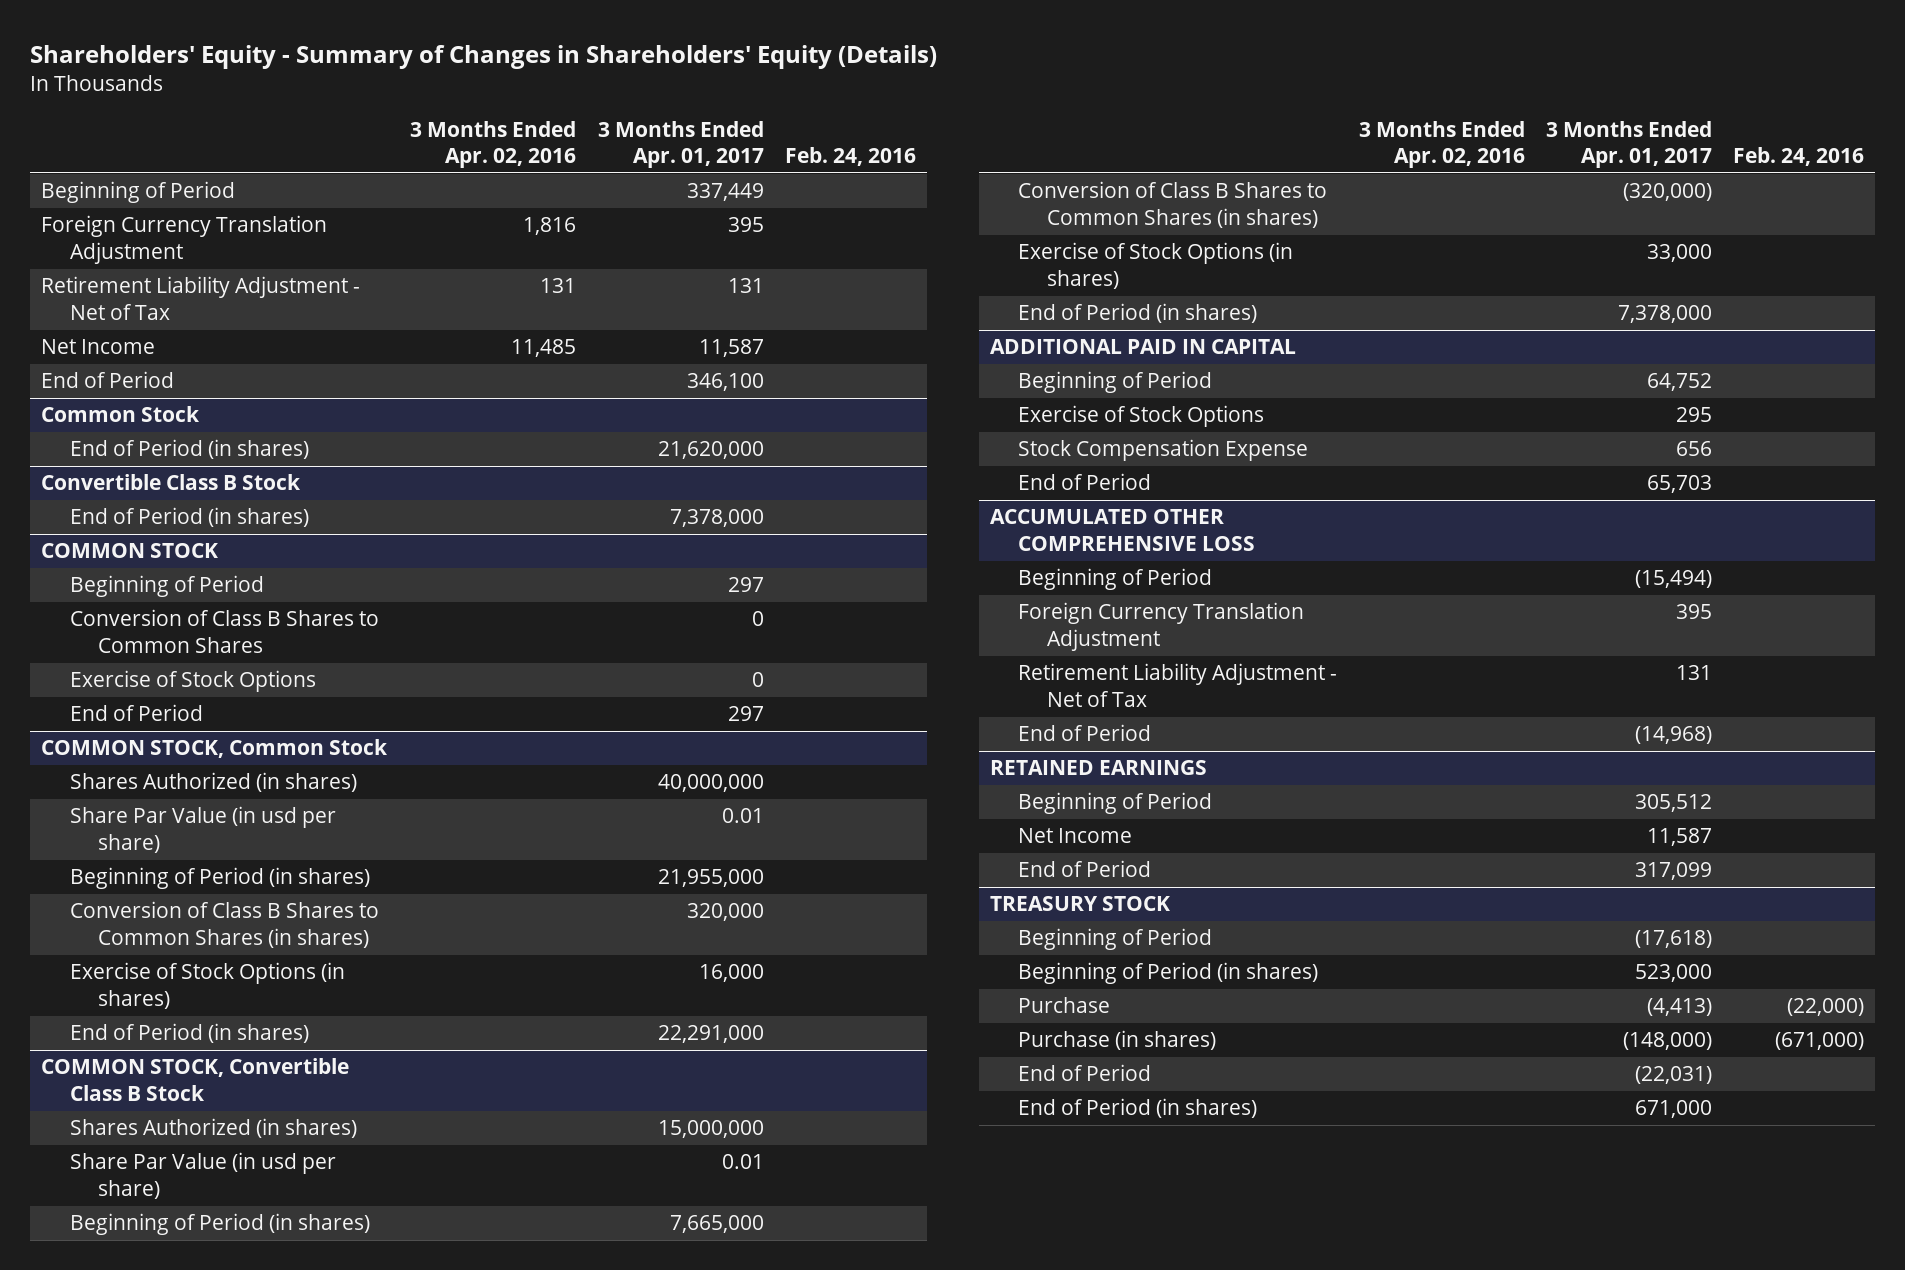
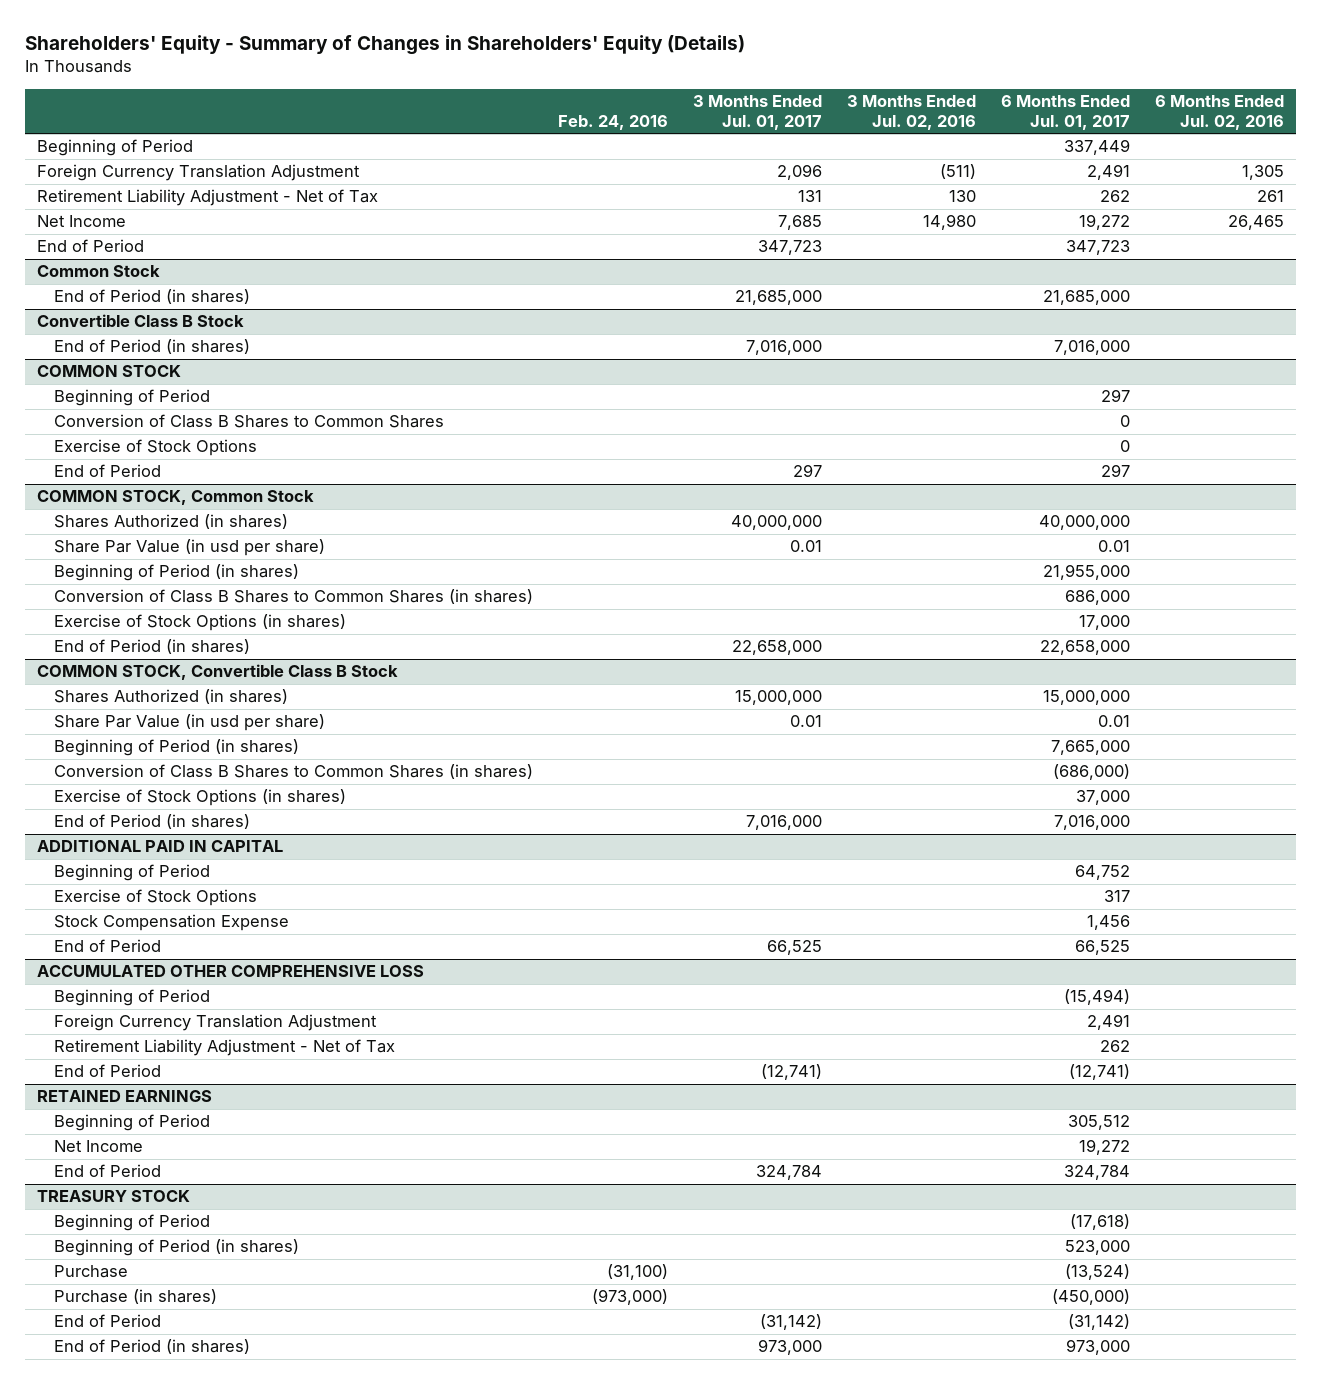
[410,120,577,169] 3 Months Ended Apr. 02, 2016 -> none
[597,120,764,169] 3 Months Ended Apr. 01, 2017 -> none
none -> [692,95,822,130] 3 Months Ended Jul. 01, 2017
none -> [846,95,976,130] 3 Months Ended Jul. 02, 2016
none -> [1000,95,1130,130] 6 Months Ended Jul. 01, 2017
none -> [1154,95,1284,130] 6 Months Ended Jul. 02, 2016
[1787,998,1865,1017] (22,000) -> [606,1264,668,1281] (31,100)
[1775,1032,1865,1051] (671,000) -> [591,1289,668,1306] (973,000)

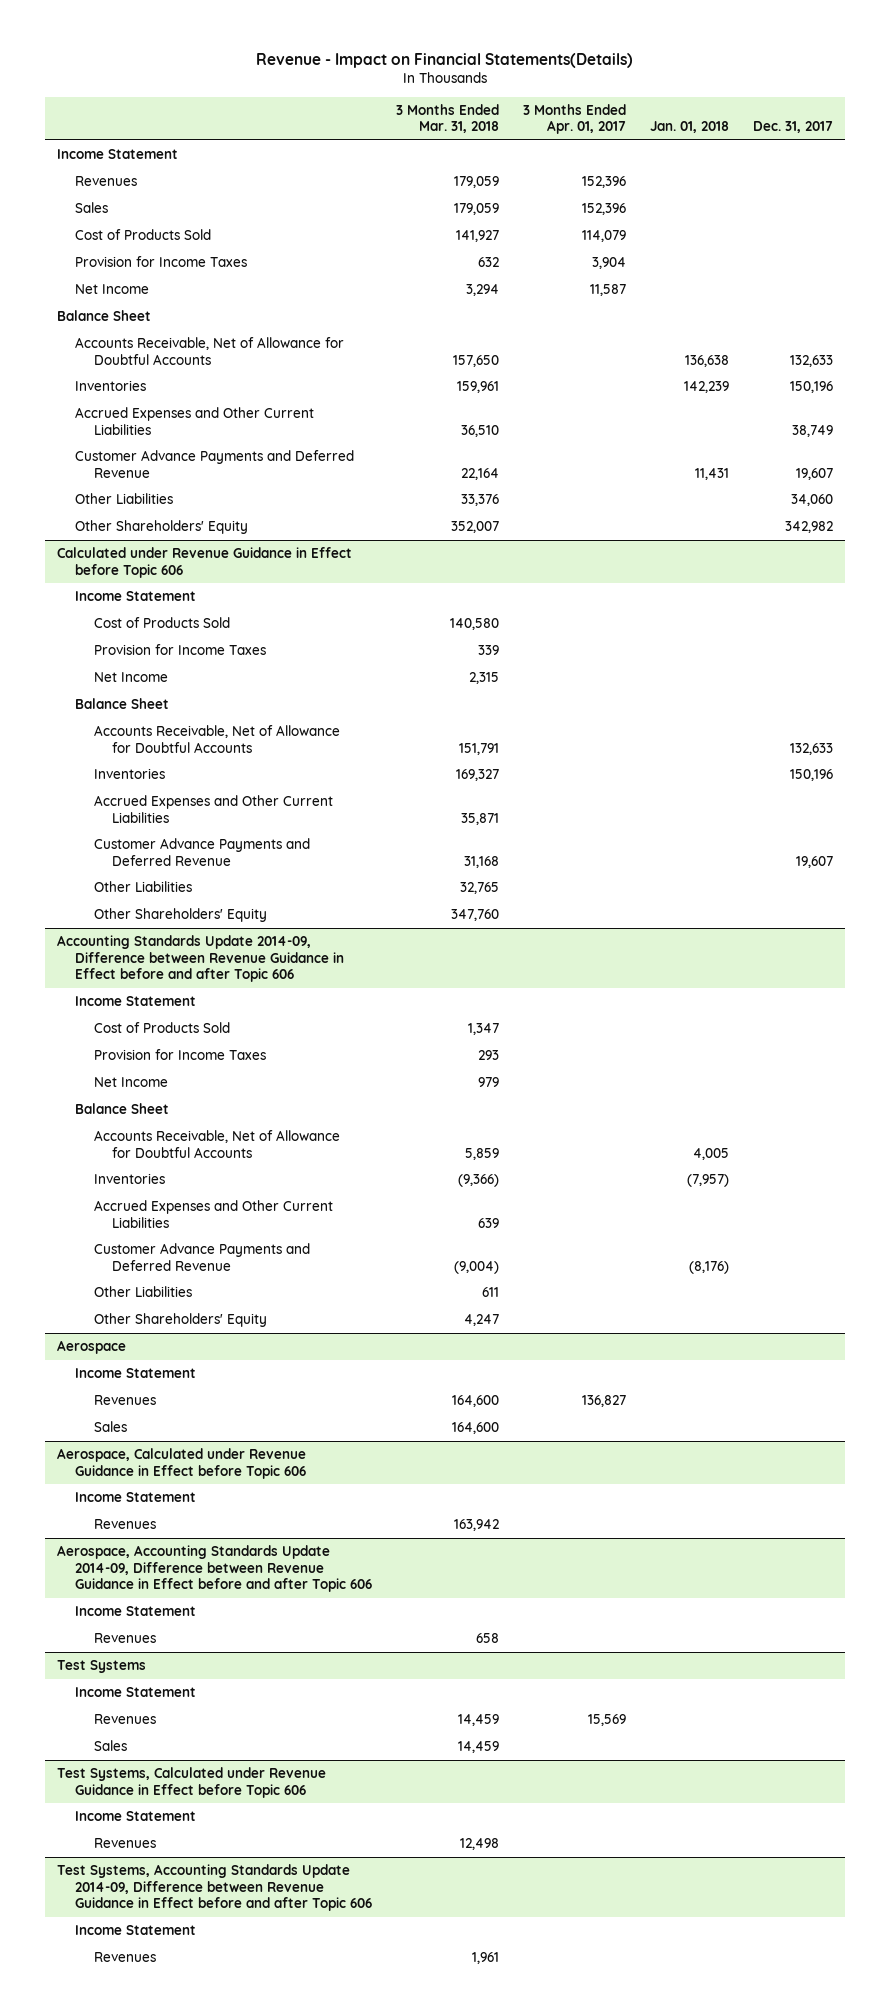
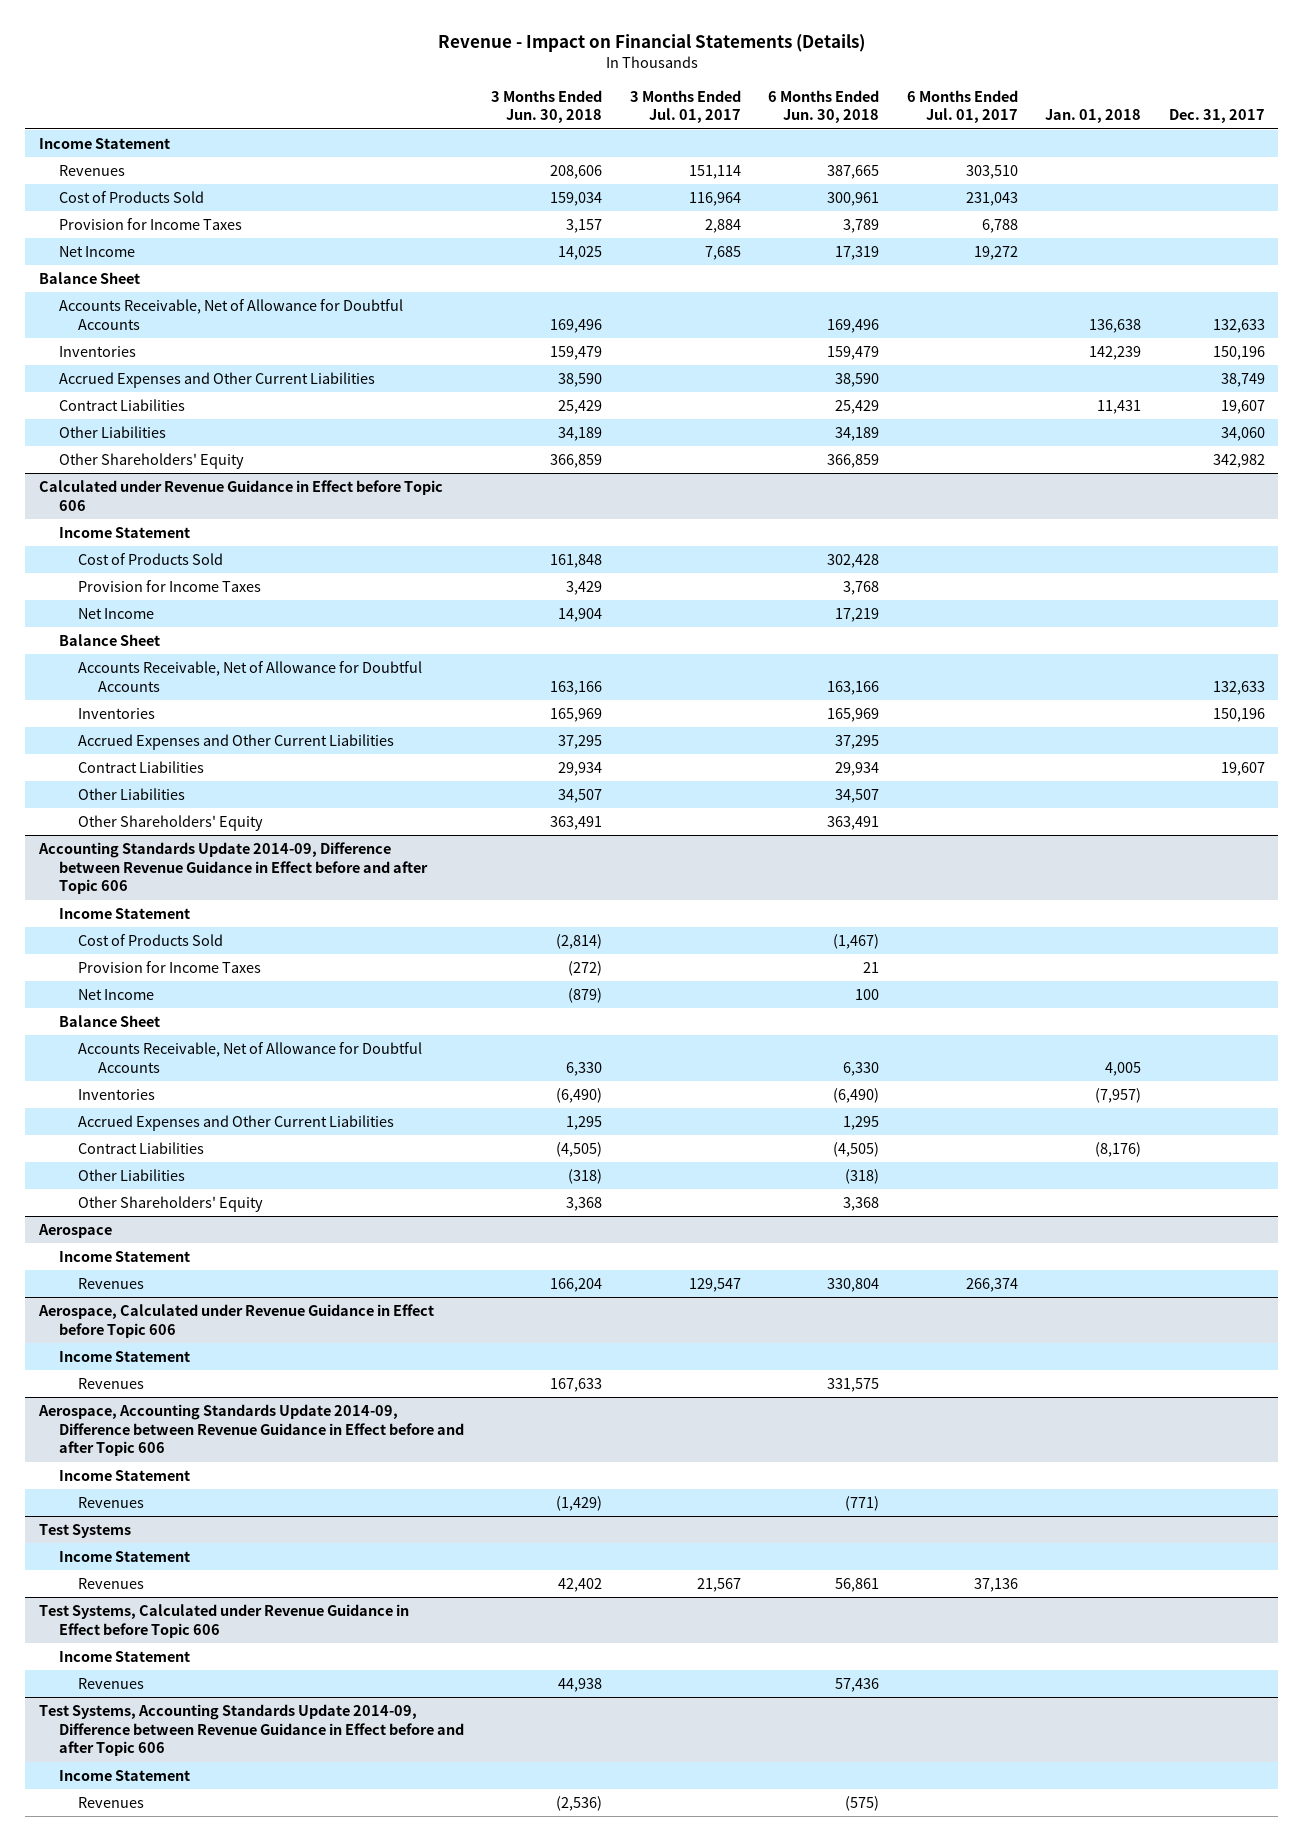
[255,53,633,69] Revenue - Impact on Financial Statements(Details) -> [437,34,865,53] Revenue - Impact on Financial Statements (Details)
[396,103,500,134] 3 Months Ended Mar. 31, 2018 -> none
[523,103,627,135] 3 Months Ended Apr. 01, 2017 -> none
none -> [491,89,603,124] 3 Months Ended Jun. 30, 2018
none -> [629,89,741,124] 3 Months Ended Jul. 01, 2017
none -> [768,89,880,124] 6 Months Ended Jun. 30, 2018
none -> [906,89,1018,124] 6 Months Ended Jul. 01, 2017
[75,202,109,214] Sales -> none
[75,450,355,478] Customer Advance Payments and Deferred Revenue -> [58,398,185,411] Contract Liabilities
[93,838,310,866] Customer Advance Payments and Deferred Revenue -> [78,760,205,773] Contract Liabilities
[93,1243,310,1271] Customer Advance Payments and Deferred Revenue -> [78,1141,205,1154] Contract Liabilities
[93,1421,127,1433] Sales -> none
[93,1740,127,1752] Sales -> none

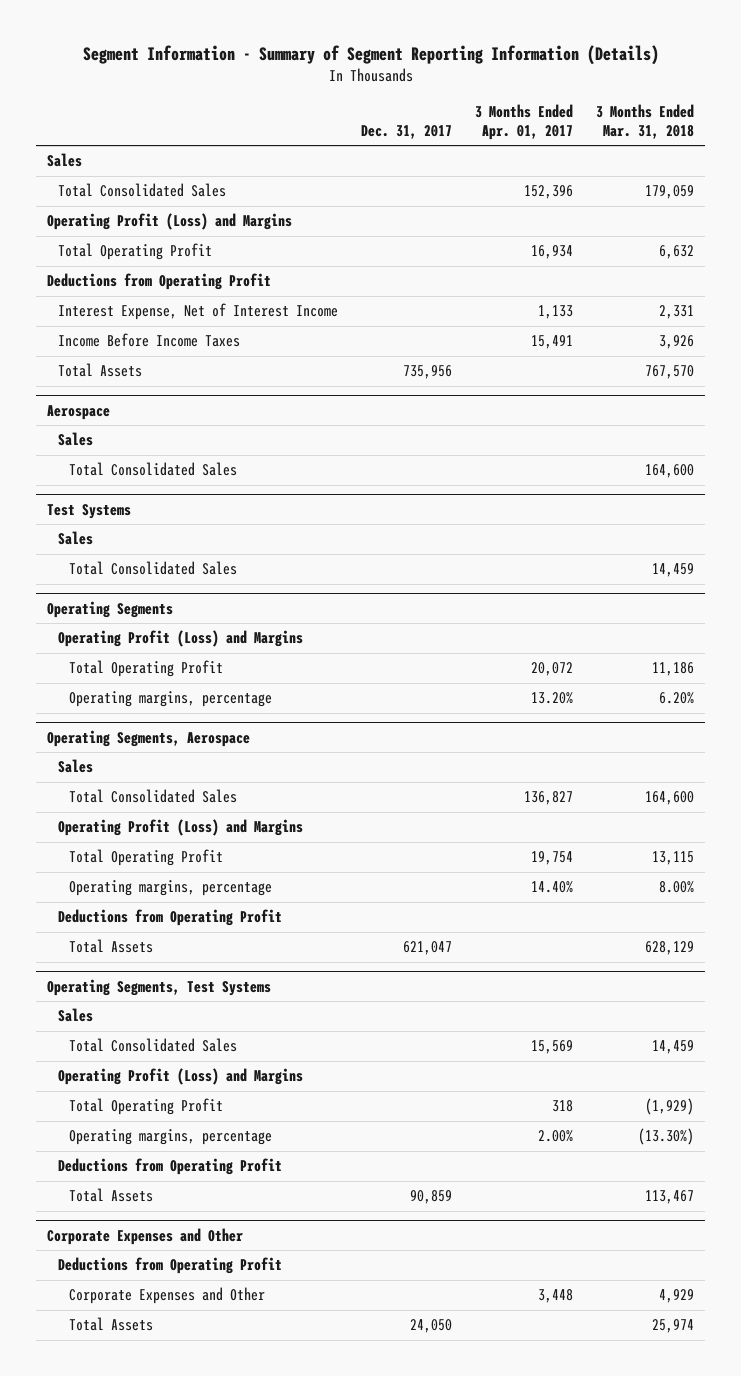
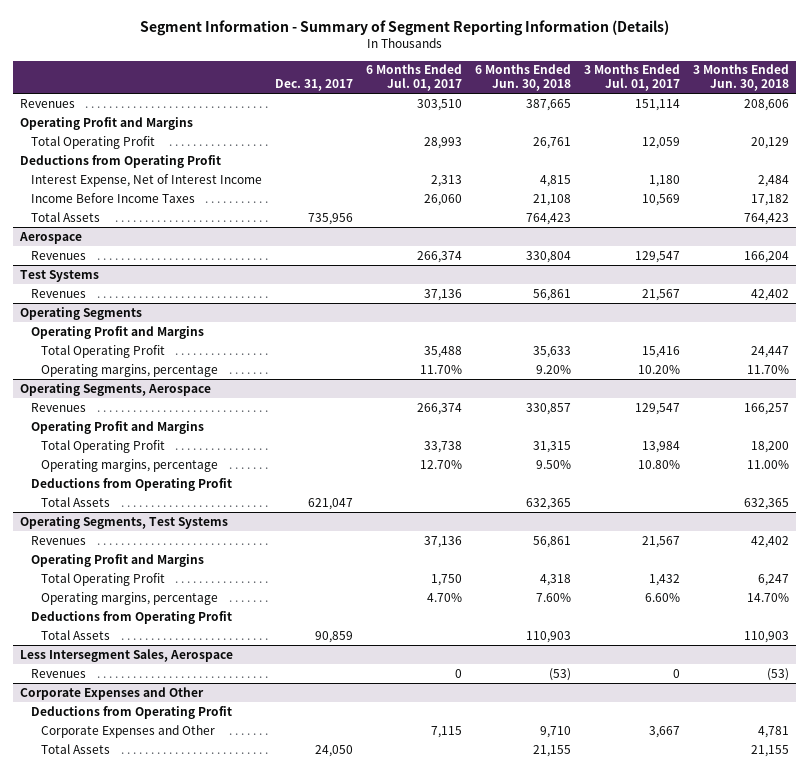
[474,103,573,140] 3 Months Ended Apr. 01, 2017 -> none
[595,103,694,139] 3 Months Ended Mar. 31, 2018 -> none
none -> [365,64,462,92] 6 Months Ended Jul. 01, 2017
none -> [474,64,571,92] 6 Months Ended Jun. 30, 2018
none -> [584,64,681,92] 3 Months Ended Jul. 01, 2017
none -> [693,64,790,92] 3 Months Ended Jun. 30, 2018
[47,153,83,168] Sales -> none
[58,183,227,198] Total Consolidated Sales -> none
none -> [20,98,76,108] Revenues
[47,213,293,231] Operating Profit (Loss) and Margins -> [20,116,194,130] Operating Profit and Margins
[58,432,94,447] Sales -> none
[69,462,238,477] Total Consolidated Sales -> none
none -> [30,250,86,260] Revenues
[58,531,94,546] Sales -> none
[69,561,238,576] Total Consolidated Sales -> none
none -> [30,288,86,298] Revenues
[58,630,304,648] Operating Profit (Loss) and Margins -> [30,325,204,339] Operating Profit and Margins
[58,759,94,774] Sales -> none
[69,789,238,804] Total Consolidated Sales -> none
none -> [30,402,86,412] Revenues
[58,819,304,837] Operating Profit (Loss) and Margins -> [30,420,204,434] Operating Profit and Margins
[58,1008,94,1023] Sales -> none
[69,1038,238,1053] Total Consolidated Sales -> none
none -> [30,535,86,545] Revenues
[58,1068,304,1086] Operating Profit (Loss) and Margins -> [30,553,204,567] Operating Profit and Margins
none -> [20,648,234,662] Less Intersegment Sales, Aerospace
none -> [30,668,86,678] Revenues

